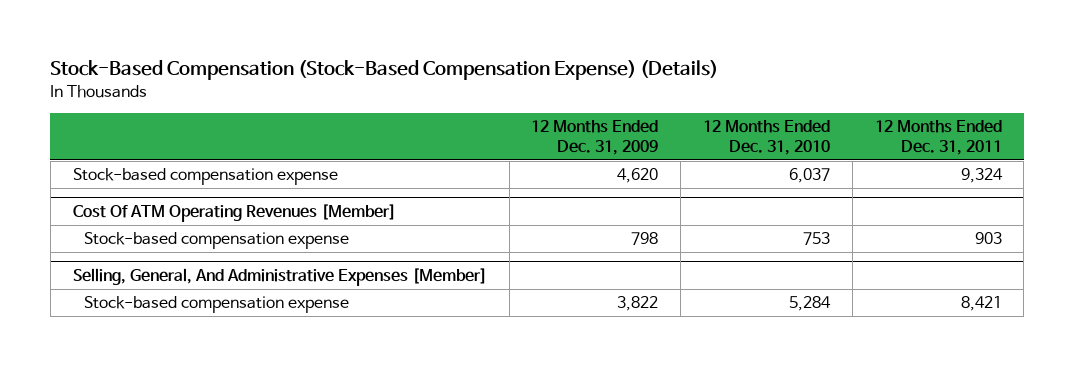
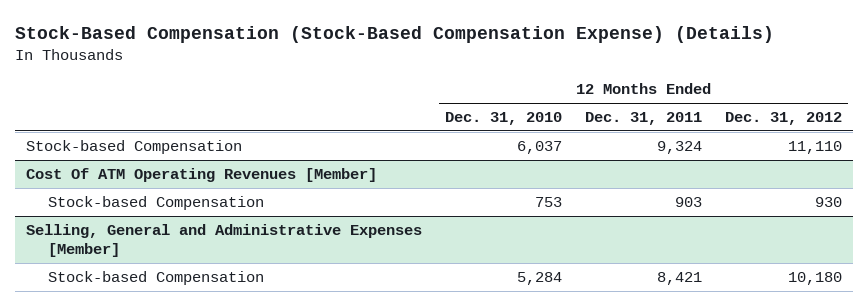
[531,120,659,155] 12 Months Ended Dec. 31, 2009 -> none
none -> [724,112,842,126] Dec. 31, 2012
[72,168,338,186] Stock-based compensation expense -> [26,140,243,155] Stock-based Compensation
[84,232,350,250] Stock-based compensation expense -> [48,196,265,211] Stock-based Compensation
[72,268,487,287] Selling, General, And Administrative Expenses [Member] -> [26,224,423,258] Selling, General and Administrative Expenses [Member]
[84,296,350,314] Stock-based compensation expense -> [48,271,265,286] Stock-based Compensation

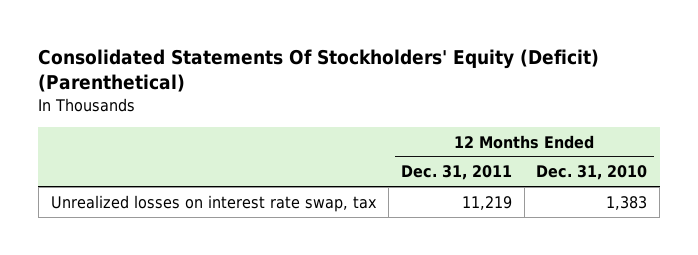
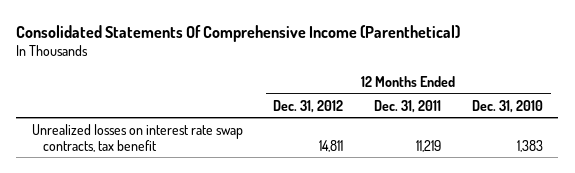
[38,48,600,92] Consolidated Statements Of Stockholders' Equity (Deficit) (Parenthetical) -> [16,24,461,42] Consolidated Statements Of Comprehensive Income (Parenthetical)
none -> [273,99,344,113] Dec. 31, 2012
[50,194,377,212] Unrealized losses on interest rate swap, tax -> [31,123,243,152] Unrealized losses on interest rate swap contracts, tax benefit

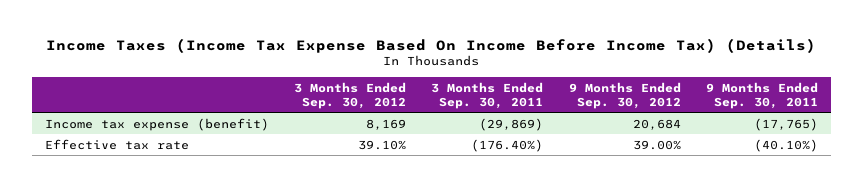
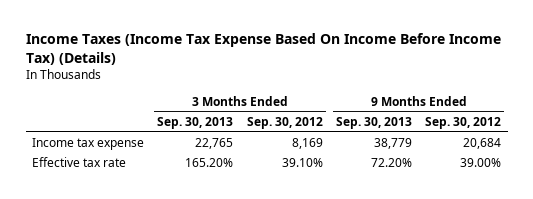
[431,81,544,109] 3 Months Ended Sep. 30, 2011 -> none
[706,81,819,109] 9 Months Ended Sep. 30, 2011 -> none
none -> [157,117,234,130] Sep. 30, 2013
none -> [335,117,412,130] Sep. 30, 2013
[44,117,269,131] Income tax expense (benefit) -> [32,138,145,151] Income tax expense

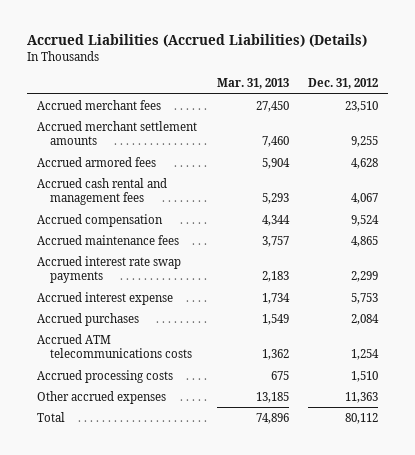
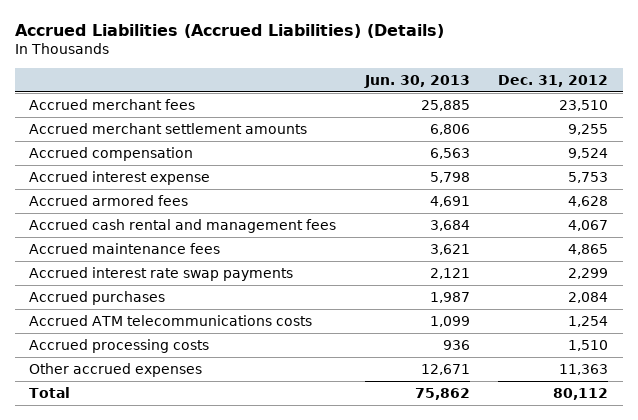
[216,78,289,90] Mar. 31, 2013 -> none
none -> [363,74,470,88] Jun. 30, 2013
[37,213,164,227] Accrued compensation -> [29,146,194,161] Accrued compensation
[37,291,174,305] Accrued interest expense -> [29,170,211,185] Accrued interest expense

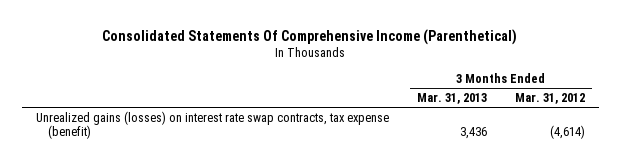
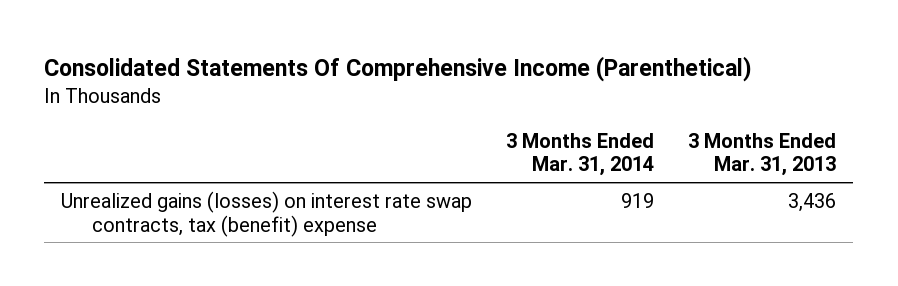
[514,93,585,105] Mar. 31, 2012 -> none
none -> [506,132,655,177] 3 Months Ended Mar. 31, 2014
[35,110,389,140] Unrealized gains (losses) on interest rate swap contracts, tax expense (benefit) -> [61,190,473,237] Unrealized gains (losses) on interest rate swap contracts, tax (benefit) expense

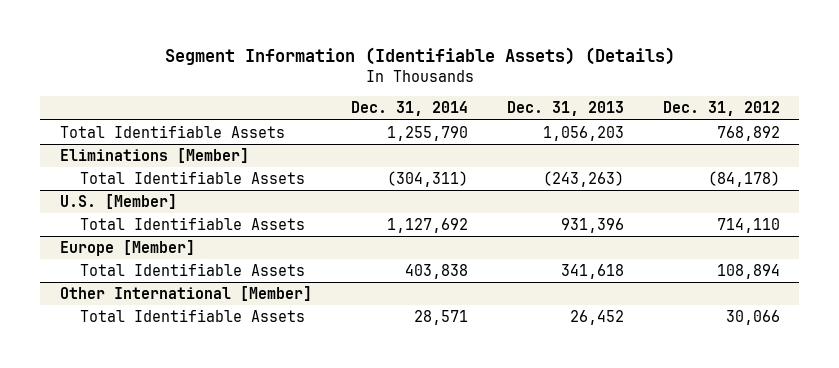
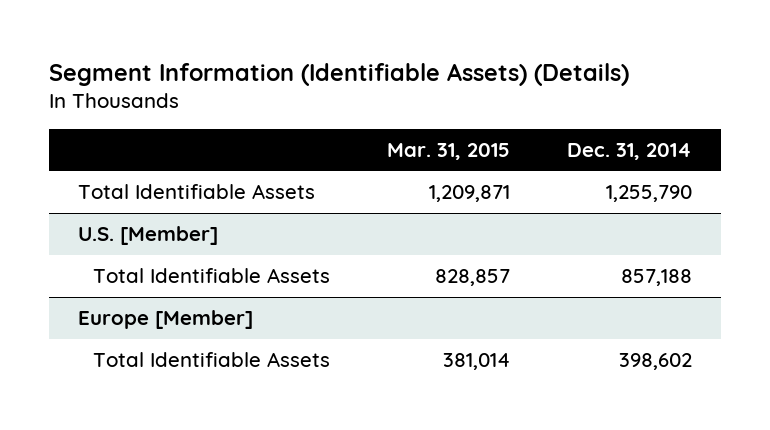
[506,101,624,117] Dec. 31, 2013 -> none
[662,101,780,117] Dec. 31, 2012 -> none
none -> [387,142,511,160] Mar. 31, 2015
[59,147,249,163] Eliminations [Member] -> none
[80,170,306,184] Total Identifiable Assets -> none
[386,217,468,233] 1,127,692 -> [621,269,693,287] 857,188
[59,285,312,301] Other International [Member] -> none
[80,308,306,322] Total Identifiable Assets -> none
[404,263,468,279] 403,838 -> [619,353,693,371] 398,602

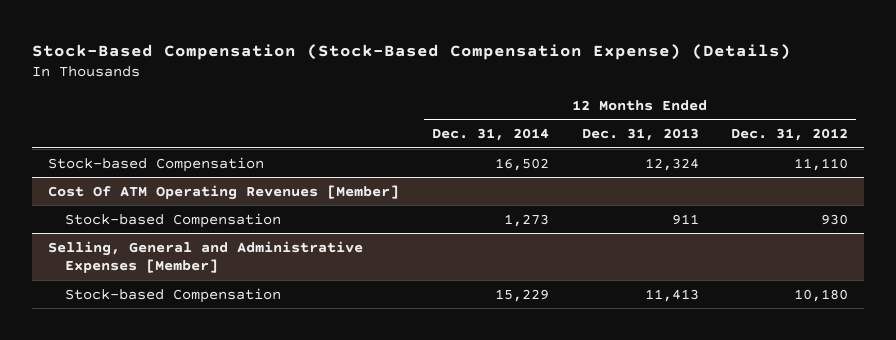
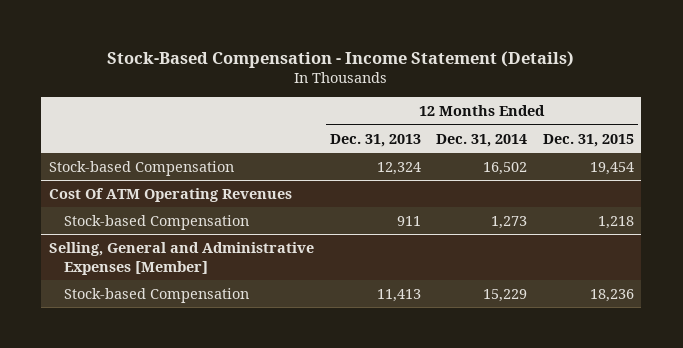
[32,43,792,60] Stock-Based Compensation (Stock-Based Compensation Expense) (Details) -> [107,50,575,68] Stock-Based Compensation - Income Statement (Details)
[731,128,849,142] Dec. 31, 2012 -> none
none -> [542,133,634,147] Dec. 31, 2015
[48,184,400,200] Cost Of ATM Operating Revenues [Member] -> [49,187,293,202] Cost Of ATM Operating Revenues

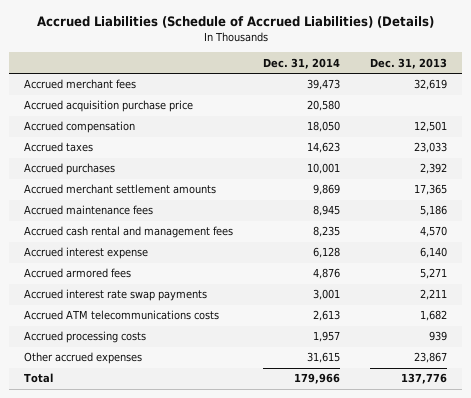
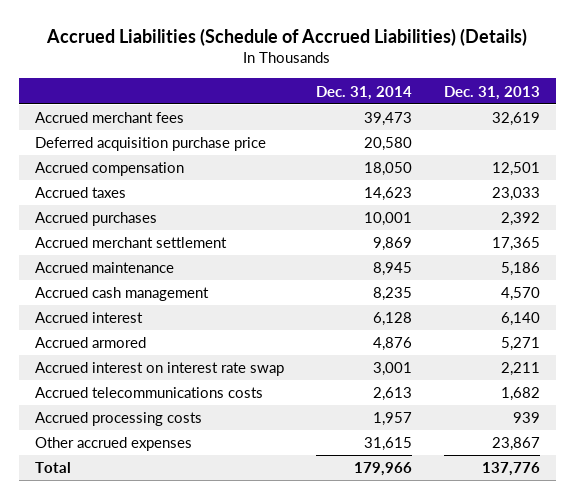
[24,100,194,113] Accrued acquisition purchase price -> [34,137,266,152] Deferred acquisition purchase price
[24,184,217,195] Accrued merchant settlement amounts -> [34,237,227,249] Accrued merchant settlement
[24,205,154,216] Accrued maintenance fees -> [34,262,174,274] Accrued maintenance
[24,226,234,239] Accrued cash rental and management fees -> [34,287,209,302] Accrued cash management
[24,247,149,260] Accrued interest expense -> [34,312,143,324] Accrued interest
[24,268,132,279] Accrued armored fees -> [34,337,146,349] Accrued armored
[24,289,208,302] Accrued interest rate swap payments -> [34,362,284,377] Accrued interest on interest rate swap
[24,310,220,321] Accrued ATM telecommunications costs -> [34,387,263,399] Accrued telecommunications costs

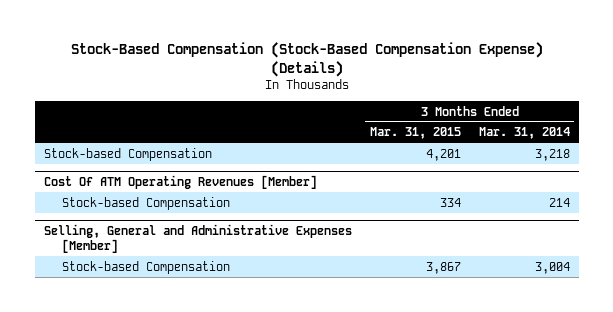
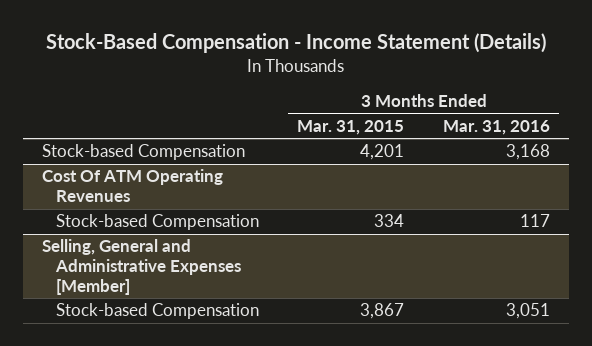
[70,41,543,77] Stock-Based Compensation (Stock-Based Compensation Expense) (Details) -> [45,33,546,54] Stock-Based Compensation - Income Statement (Details)
[478,127,570,140] Mar. 31, 2014 -> none
none -> [442,119,550,135] Mar. 31, 2016
[43,174,317,189] Cost Of ATM Operating Revenues [Member] -> [42,169,224,203] Cost Of ATM Operating Revenues

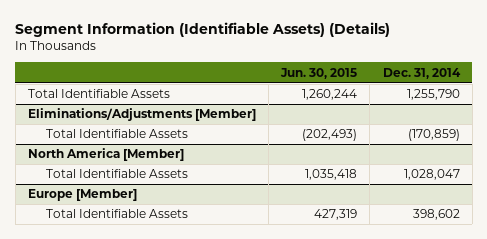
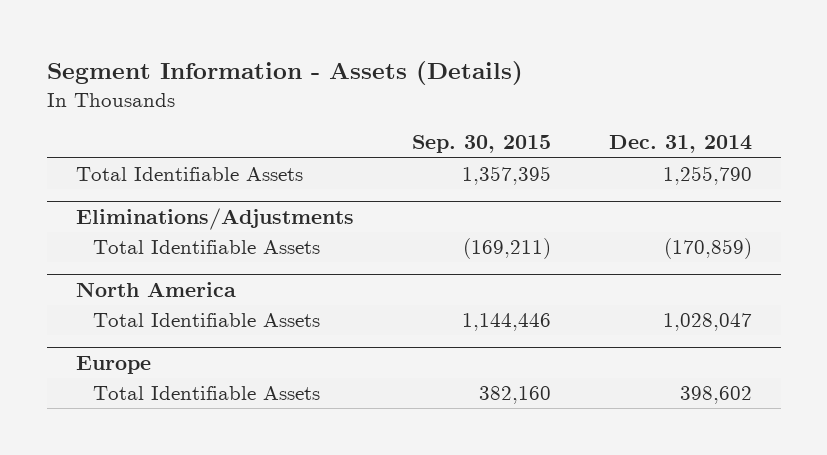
[15,21,391,37] Segment Information (Identifiable Assets) (Details) -> [46,60,523,85] Segment Information - Assets (Details)
[280,67,358,79] Jun. 30, 2015 -> none
none -> [411,135,551,154] Sep. 30, 2015
[27,108,256,122] Eliminations/Adjustments [Member] -> [75,207,354,230] Eliminations/Adjustments
[27,148,184,162] North America [Member] -> [75,281,236,297] North America
[27,189,137,202] Europe [Member] -> [75,355,151,374] Europe

